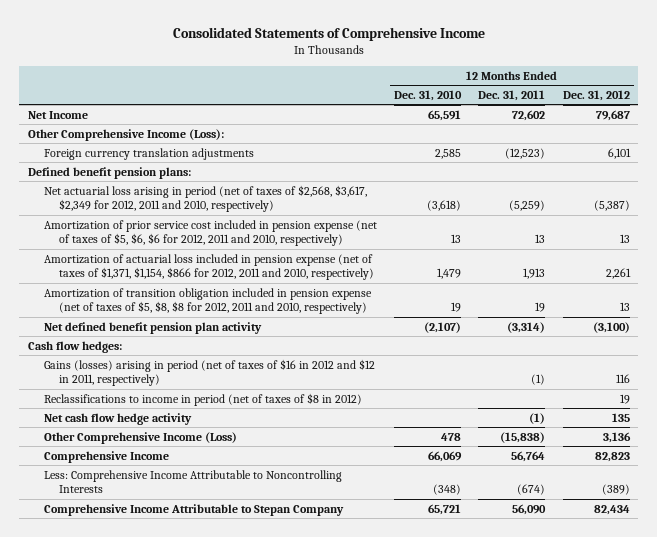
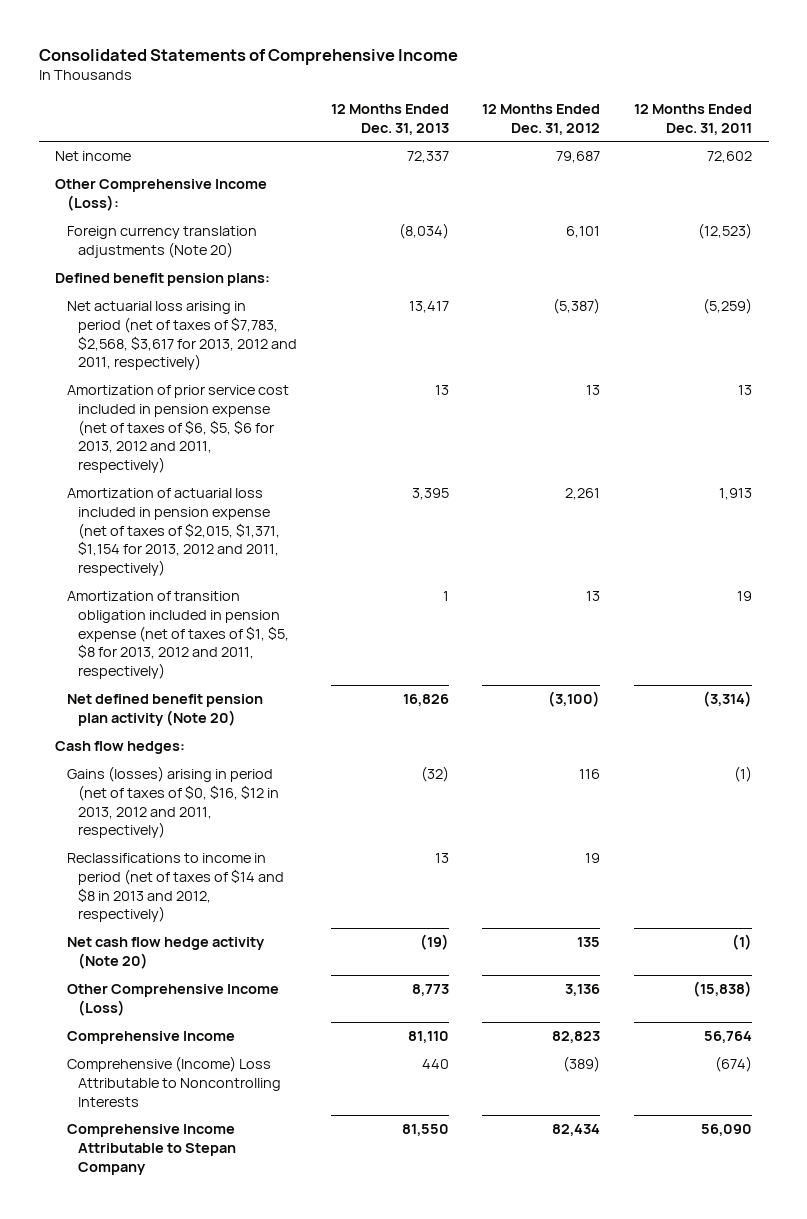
[393,89,462,101] Dec. 31, 2010 -> none
none -> [330,103,449,135] 12 Months Ended Dec. 31, 2013
[27,110,88,119] Net Income -> [55,151,132,162] Net income
[43,147,254,160] Foreign currency translation adjustments -> [66,226,257,258] Foreign currency translation adjustments (Note 20)
[43,184,367,213] Net actuarial loss arising in period (net of taxes of $2,568, $3,617, $2,349 for 2012, 2011 and 2010, respectively) -> [66,301,298,371] Net actuarial loss arising in period (net of taxes of $7,783, $2,568, $3,617 for 2013, 2012 and 2011, respectively)
[43,219,377,247] Amortization of prior service cost included in pension expense (net of taxes of $5, $6, $6 for 2012, 2011 and 2010, respectively) -> [66,385,289,473] Amortization of prior service cost included in pension expense (net of taxes of $6, $5, $6 for 2013, 2012 and 2011, respectively)
[43,253,375,281] Amortization of actuarial loss included in pension expense (net of taxes of $1,371, $1,154, $866 for 2012, 2011 and 2010, respectively) -> [66,488,281,576] Amortization of actuarial loss included in pension expense (net of taxes of $2,015, $1,371, $1,154 for 2013, 2012 and 2011, respectively)
[43,287,372,315] Amortization of transition obligation included in pension expense (net of taxes of $5, $8, $8 for 2012, 2011 and 2010, respectively) -> [66,591,290,679] Amortization of transition obligation included in pension expense (net of taxes of $1, $5, $8 for 2013, 2012 and 2011, respectively)
[43,321,262,334] Net defined benefit pension plan activity -> [66,694,263,726] Net defined benefit pension plan activity (Note 20)
[43,358,375,387] Gains (losses) arising in period (net of taxes of $16 in 2012 and $12 in 2011, respectively) -> [66,766,280,839] Gains (losses) arising in period (net of taxes of $0, $16, $12 in 2013, 2012 and 2011, respectively)
[43,392,362,406] Reclassifications to income in period (net of taxes of $8 in 2012) -> [66,853,285,923] Reclassifications to income in period (net of taxes of $14 and $8 in 2013 and 2012, respectively)
[43,412,192,425] Net cash flow hedge activity -> [66,937,265,969] Net cash flow hedge activity (Note 20)
[43,469,342,494] Less: Comprehensive Income Attributable to Noncontrolling Interests -> [66,1056,282,1107] Comprehensive (Income) Loss Attributable to Noncontrolling Interests

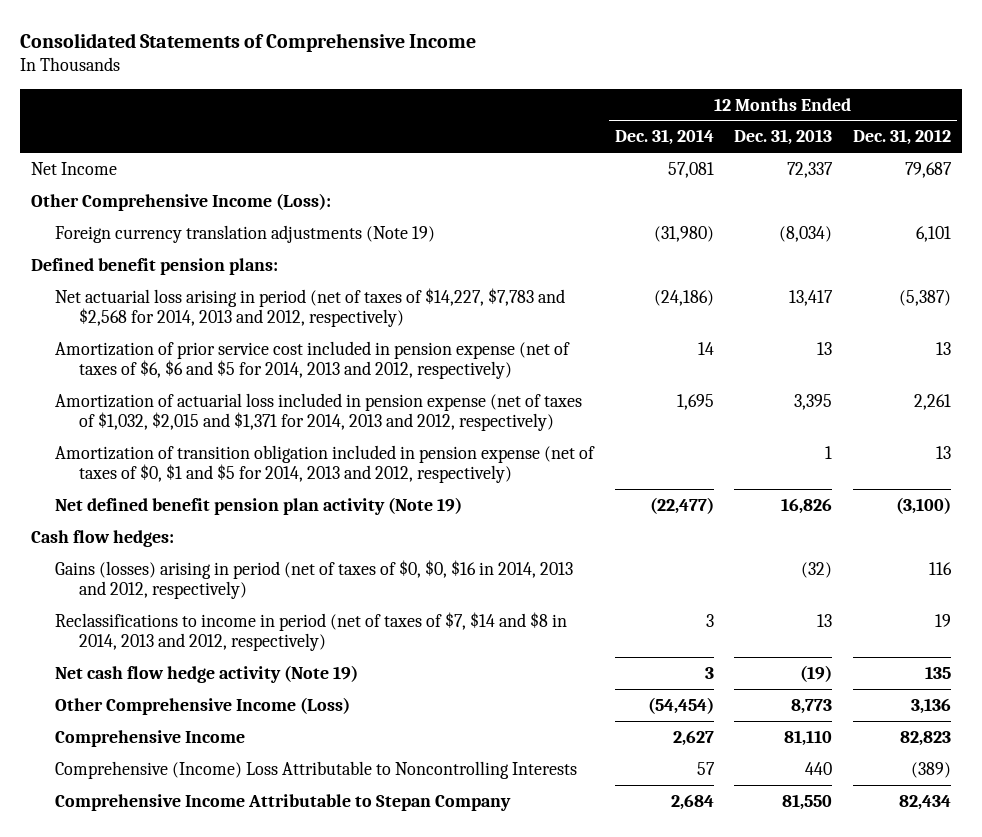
[633,103,752,135] 12 Months Ended Dec. 31, 2011 -> none
none -> [614,129,714,146] Dec. 31, 2014
[55,151,132,162] Net income -> [30,161,117,175] Net Income
[66,226,257,258] Foreign currency translation adjustments (Note 20) -> [54,224,435,243] Foreign currency translation adjustments (Note 19)
[66,301,298,371] Net actuarial loss arising in period (net of taxes of $7,783, $2,568, $3,617 for 2013, 2012 and 2011, respectively) -> [54,287,565,328] Net actuarial loss arising in period (net of taxes of $14,227, $7,783 and $2,568 for 2014, 2013 and 2012, respectively)
[66,385,289,473] Amortization of prior service cost included in pension expense (net of taxes of $6, $5, $6 for 2013, 2012 and 2011, respectively) -> [54,340,570,380] Amortization of prior service cost included in pension expense (net of taxes of $6, $6 and $5 for 2014, 2013 and 2012, respectively)
[66,488,281,576] Amortization of actuarial loss included in pension expense (net of taxes of $2,015, $1,371, $1,154 for 2013, 2012 and 2011, respectively) -> [54,392,582,432] Amortization of actuarial loss included in pension expense (net of taxes of $1,032, $2,015 and $1,371 for 2014, 2013 and 2012, respectively)
[66,591,290,679] Amortization of transition obligation included in pension expense (net of taxes of $1, $5, $8 for 2013, 2012 and 2011, respectively) -> [54,444,595,484] Amortization of transition obligation included in pension expense (net of taxes of $0, $1 and $5 for 2014, 2013 and 2012, respectively)
[66,694,263,726] Net defined benefit pension plan activity (Note 20) -> [54,496,462,515] Net defined benefit pension plan activity (Note 19)
[66,766,280,839] Gains (losses) arising in period (net of taxes of $0, $16, $12 in 2013, 2012 and 2011, respectively) -> [54,559,573,600] Gains (losses) arising in period (net of taxes of $0, $0, $16 in 2014, 2013 and 2012, respectively)
[66,853,285,923] Reclassifications to income in period (net of taxes of $14 and $8 in 2013 and 2012, respectively) -> [54,611,567,652] Reclassifications to income in period (net of taxes of $7, $14 and $8 in 2014, 2013 and 2012, respectively)
[66,937,265,969] Net cash flow hedge activity (Note 20) -> [54,664,358,683] Net cash flow hedge activity (Note 19)

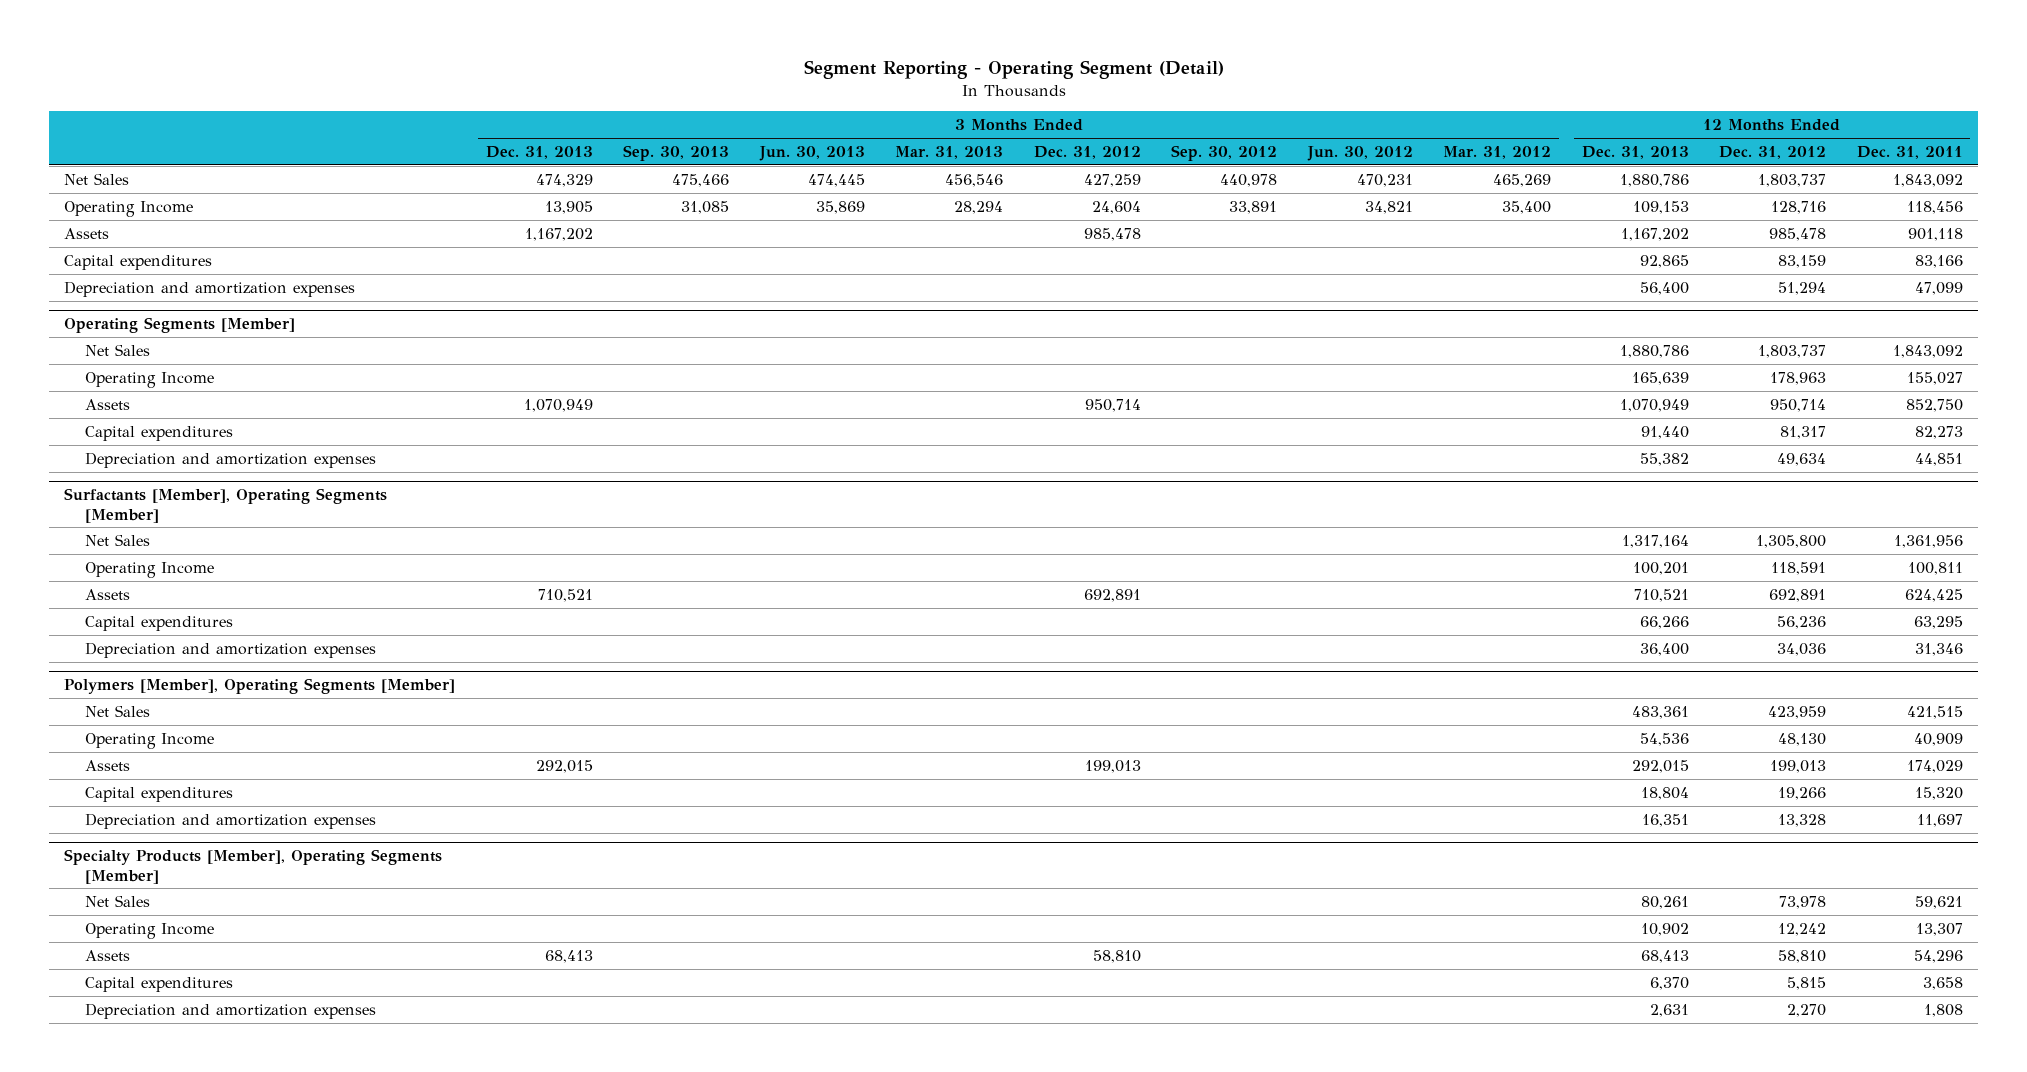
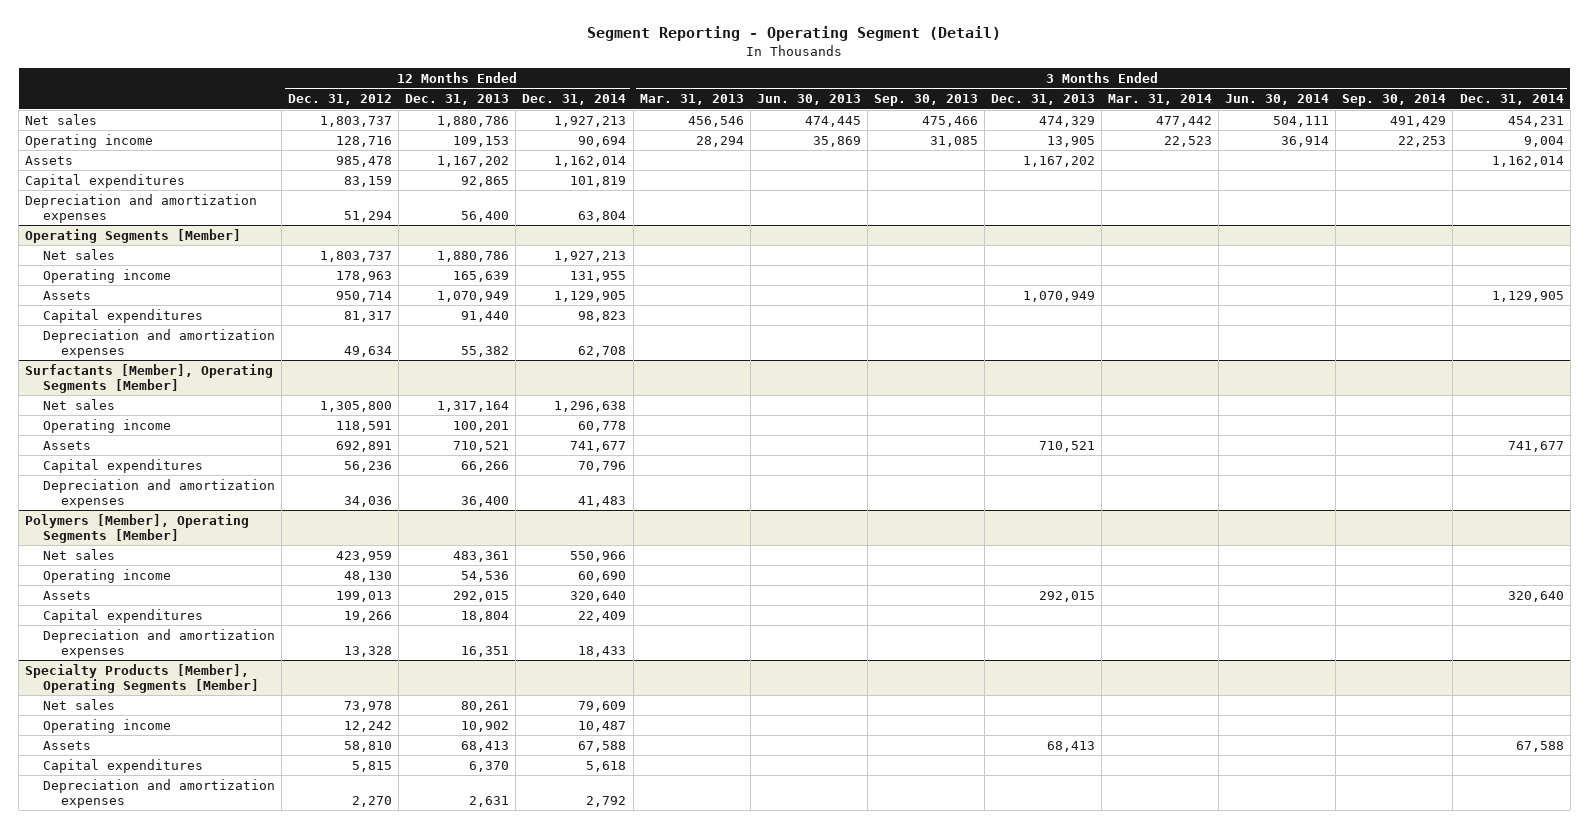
[1033,145,1141,159] Dec. 31, 2012 -> none
[1171,144,1278,161] Sep. 30, 2012 -> none
[1306,145,1413,161] Jun. 30, 2012 -> none
[1443,145,1552,159] Mar. 31, 2012 -> none
[1856,145,1963,159] Dec. 31, 2011 -> none
none -> [522,94,627,106] Dec. 31, 2014
none -> [1108,94,1213,106] Mar. 31, 2014
none -> [1225,94,1330,106] Jun. 30, 2014
none -> [1342,94,1447,107] Sep. 30, 2014
none -> [1459,94,1564,106] Dec. 31, 2014
[64,172,130,185] Net Sales -> [25,113,98,125] Net sales
[64,200,194,217] Operating Income -> [25,133,154,148] Operating income
[85,343,151,356] Net Sales -> [43,248,116,260] Net sales
[85,371,215,388] Operating Income -> [43,268,172,283] Operating income
[85,533,151,546] Net Sales -> [43,398,116,410] Net sales
[85,561,215,578] Operating Income -> [43,418,172,433] Operating income
[85,704,151,717] Net Sales -> [43,548,116,560] Net sales
[85,732,215,749] Operating Income -> [43,568,172,583] Operating income
[85,894,151,907] Net Sales -> [43,698,116,710] Net sales
[85,922,215,939] Operating Income -> [43,718,172,733] Operating income

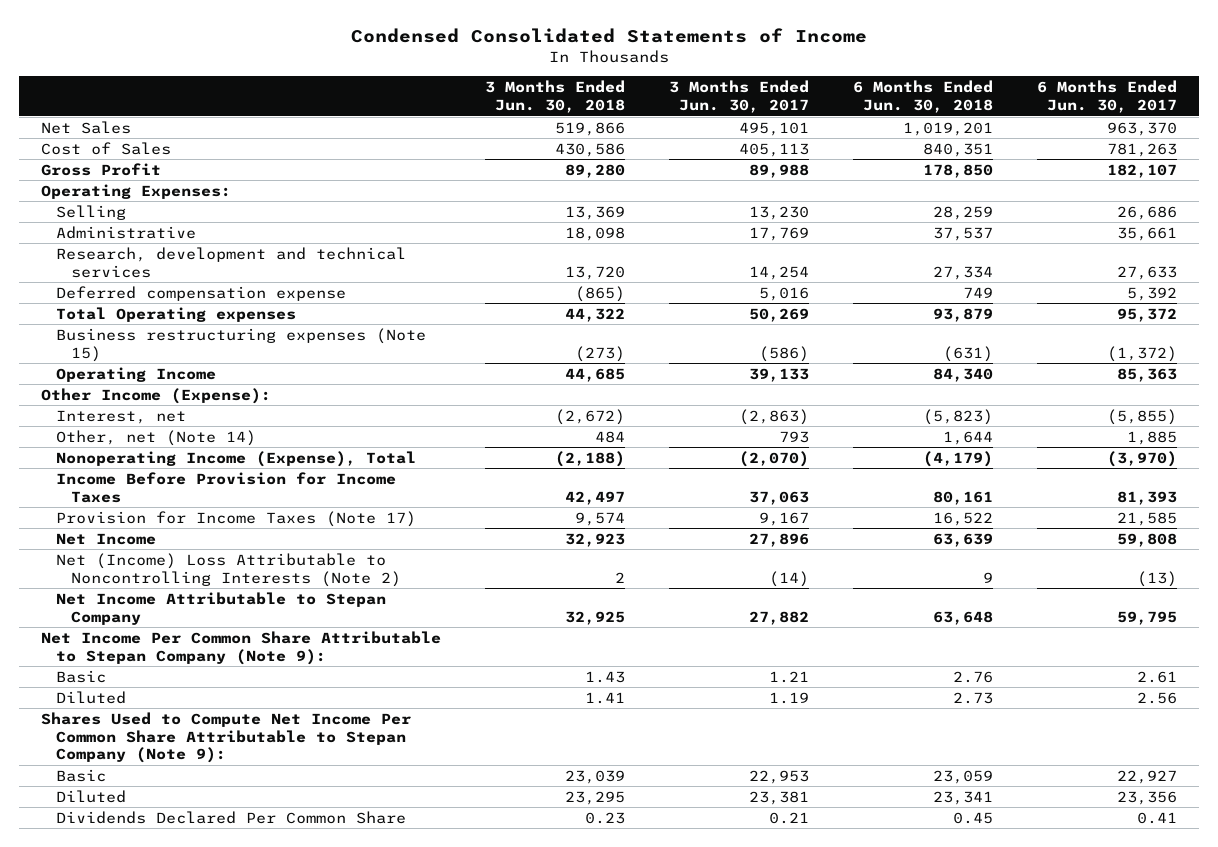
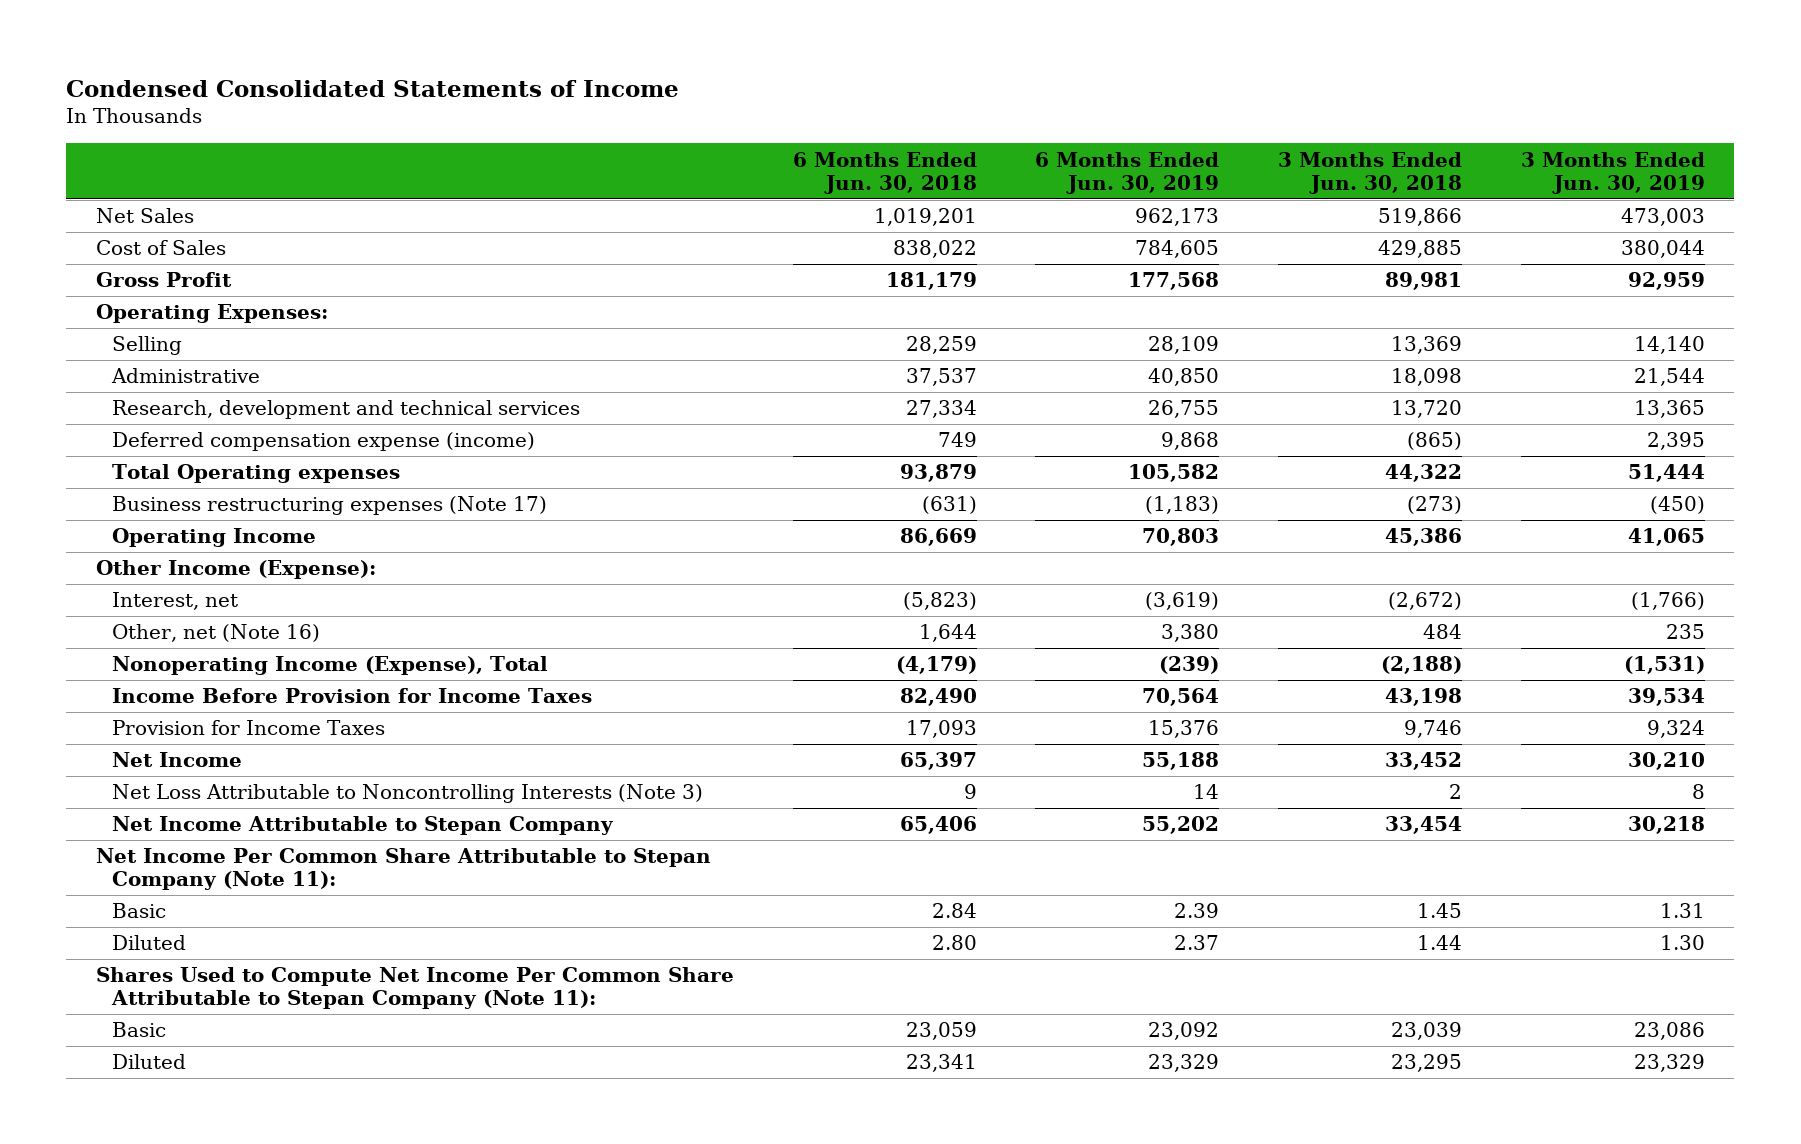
[669,80,810,114] 3 Months Ended Jun. 30, 2017 -> none
[1037,80,1178,114] 6 Months Ended Jun. 30, 2017 -> none
none -> [1035,151,1220,194] 6 Months Ended Jun. 30, 2019
none -> [1521,151,1706,194] 3 Months Ended Jun. 30, 2019
[555,142,626,157] 430,586 -> [1378,240,1463,259] 429,885
[923,142,994,157] 840,351 -> [892,240,977,259] 838,022
[565,163,626,178] 89,280 -> [1385,272,1463,291] 89,981
[923,163,994,178] 178,850 -> [885,272,977,291] 181,179
[55,285,346,301] Deferred compensation expense -> [112,432,536,452] Deferred compensation expense (income)
[55,327,426,362] Business restructuring expenses (Note 15) -> [112,496,548,516] Business restructuring expenses (Note 17)
[565,367,626,382] 44,685 -> [1385,528,1463,547] 45,386
[933,367,994,382] 84,340 -> [899,528,977,547] 86,669
[55,429,256,446] Other, net (Note 14) -> [112,624,321,643] Other, net (Note 16)
[565,490,626,505] 42,497 -> [1385,688,1463,707] 43,198
[933,490,994,505] 80,161 -> [899,688,977,707] 82,490
[55,510,416,527] Provision for Income Taxes (Note 17) -> [112,720,386,736] Provision for Income Taxes
[575,511,626,526] 9,574 -> [1404,720,1463,739] 9,746
[933,511,994,526] 16,522 -> [905,720,977,739] 17,093
[565,532,626,547] 32,923 -> [1385,752,1463,771] 33,452
[933,532,994,547] 63,639 -> [899,752,977,771] 65,397
[55,552,401,587] Net (Income) Loss Attributable to Noncontrolling Interests (Note 2) -> [112,784,704,804] Net Loss Attributable to Noncontrolling Interests (Note 3)
[565,610,626,625] 32,925 -> [1385,816,1463,835] 33,454
[933,610,994,625] 63,648 -> [899,816,977,835] 65,406
[41,630,442,665] Net Income Per Common Share Attributable to Stepan Company (Note 9): -> [95,848,711,891] Net Income Per Common Share Attributable to Stepan Company (Note 11):
[585,670,626,683] 1.43 -> [1417,903,1463,919] 1.45
[953,670,994,683] 2.76 -> [931,903,977,919] 2.84
[585,691,626,704] 1.41 -> [1417,935,1463,951] 1.44
[953,691,994,704] 2.73 -> [931,935,977,951] 2.80
[41,711,412,764] Shares Used to Compute Net Income Per Common Share Attributable to Stepan Company (Note 9): -> [95,967,734,1010] Shares Used to Compute Net Income Per Common Share Attributable to Stepan Company (Note 11):
[55,810,406,824] Dividends Declared Per Common Share -> none

